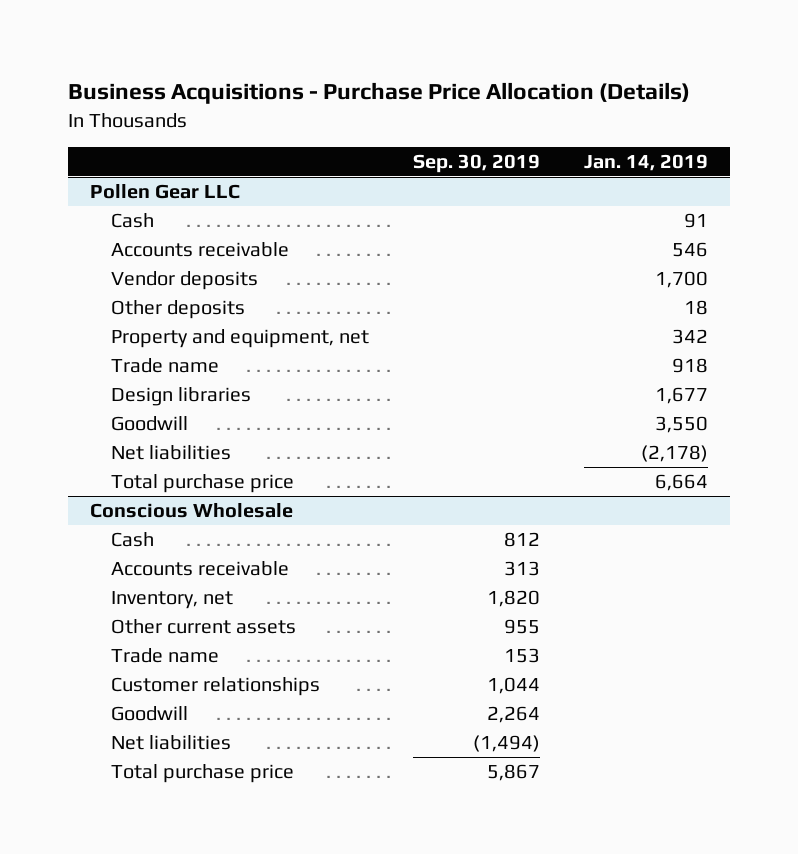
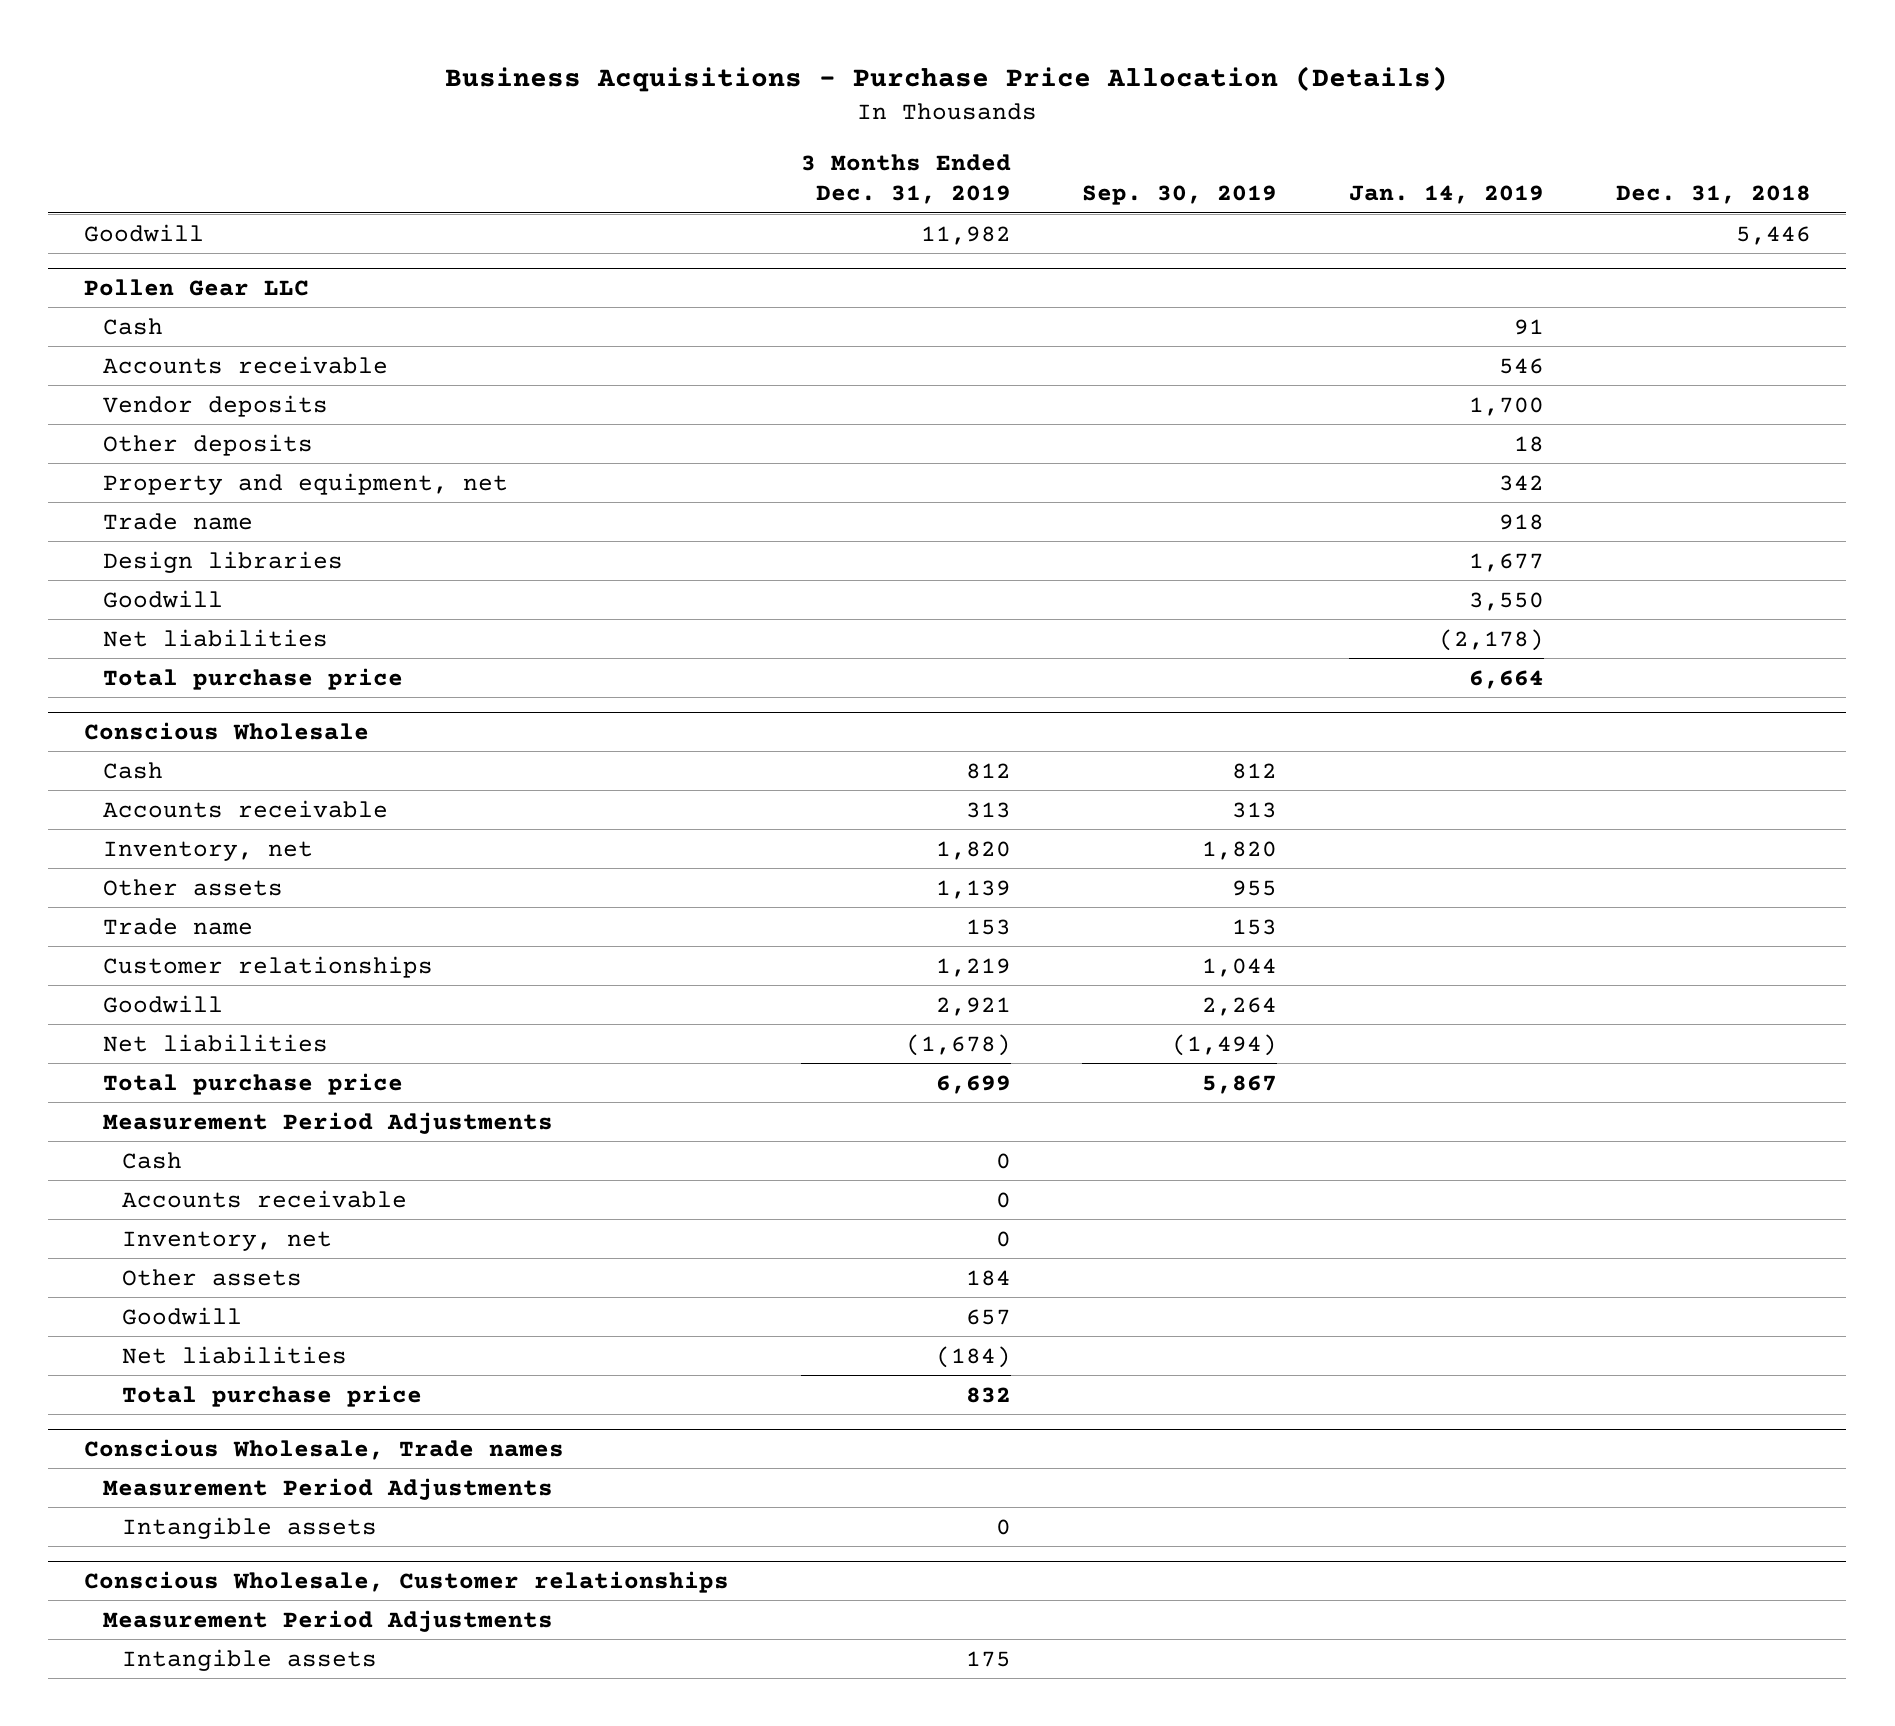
none -> [800,154,1011,205] 3 Months Ended Dec. 31, 2019
none -> [1615,185,1811,205] Dec. 31, 2018
none -> [84,223,205,242] Goodwill
[110,619,296,635] Other current assets -> [102,878,283,896] Other assets
none -> [102,1111,553,1134] Measurement Period Adjustments
none -> [121,1151,182,1169] Cash
none -> [121,1189,407,1208] Accounts receivable
none -> [121,1230,332,1251] Inventory, net
none -> [121,1268,302,1286] Other assets
none -> [121,1306,242,1325] Goodwill
none -> [121,1345,347,1364] Net liabilities
none -> [121,1384,422,1407] Total purchase price
none -> [84,1438,565,1460] Conscious Wholesale, Trade names
none -> [102,1477,553,1500] Measurement Period Adjustments
none -> [121,1516,377,1539] Intangible assets
none -> [84,1570,730,1593] Conscious Wholesale, Customer relationships
none -> [102,1609,553,1632] Measurement Period Adjustments
none -> [121,1648,377,1671] Intangible assets

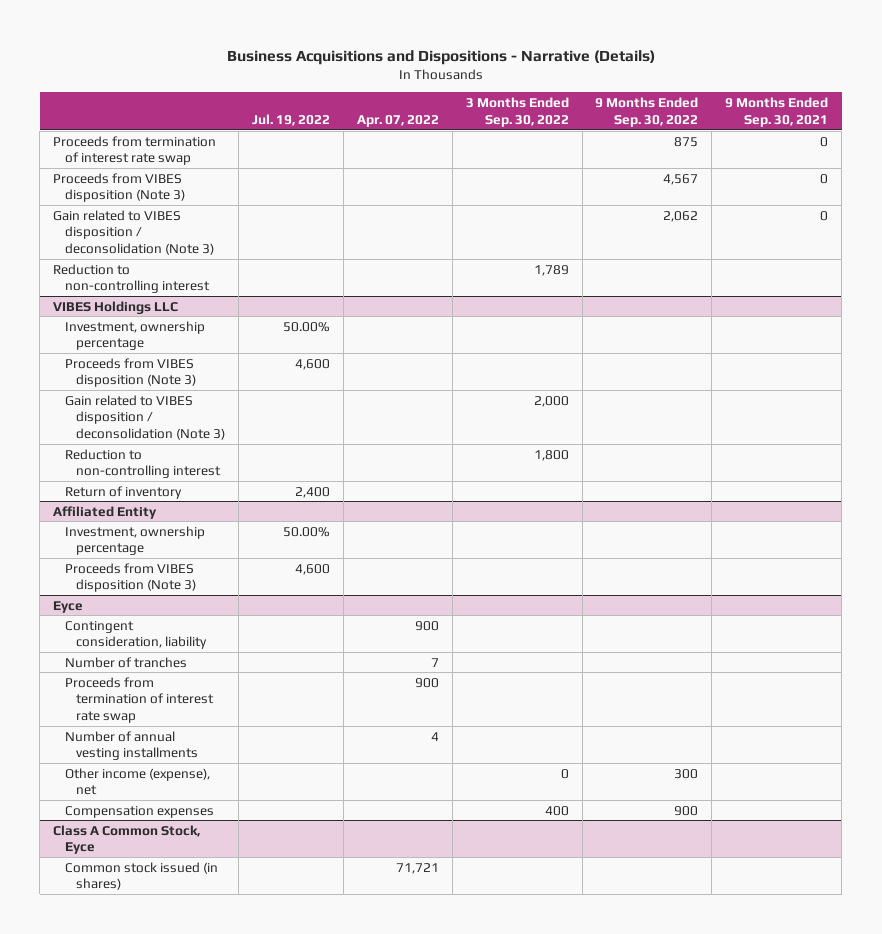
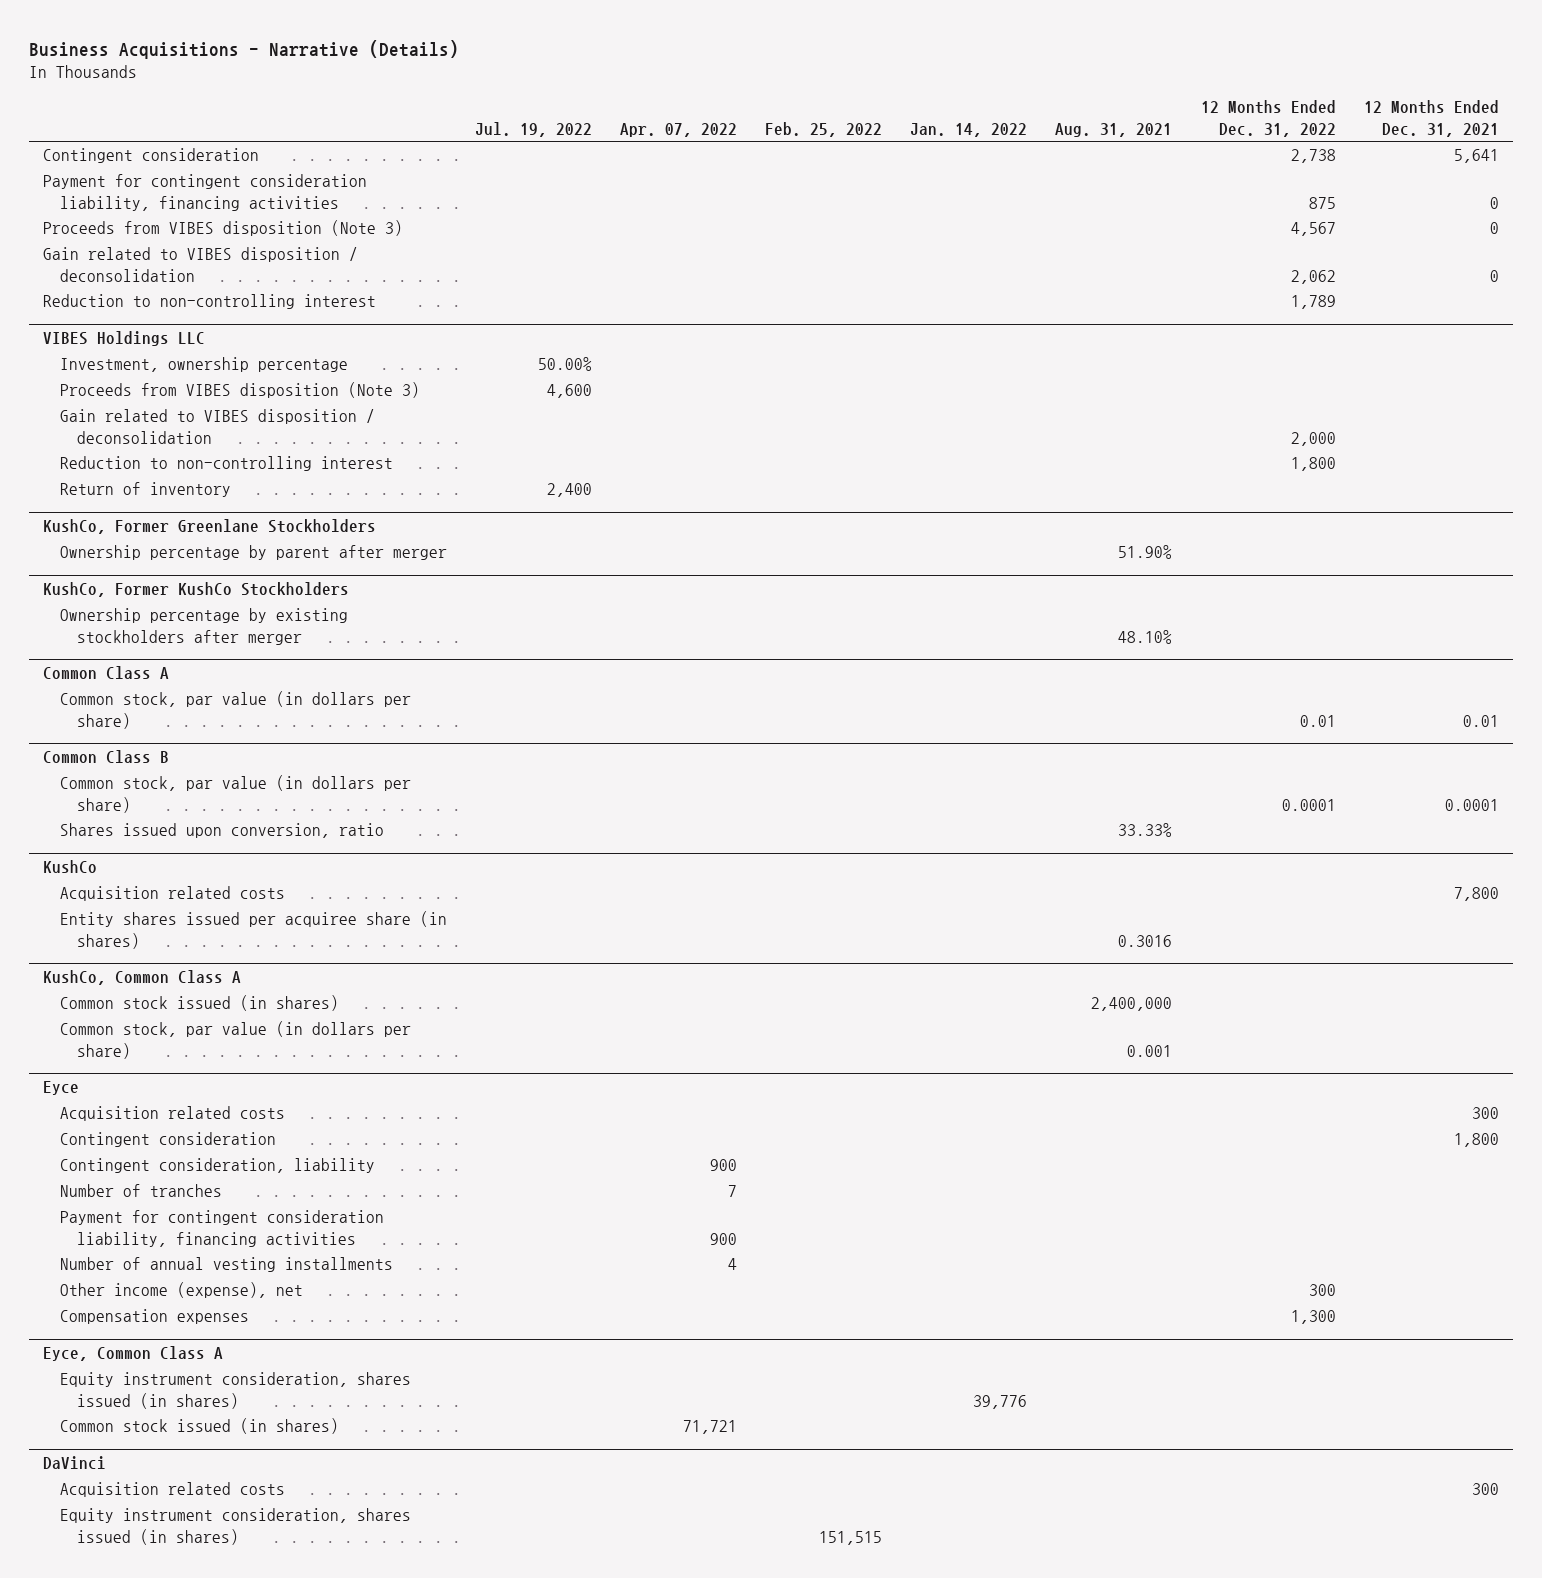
[226,49,655,65] Business Acquisitions and Dispositions - Narrative (Details) -> [28,39,459,59] Business Acquisitions - Narrative (Details)
[465,97,569,127] 3 Months Ended Sep. 30, 2022 -> none
[595,97,699,127] 9 Months Ended Sep. 30, 2022 -> none
[725,97,829,127] 9 Months Ended Sep. 30, 2021 -> none
none -> [765,121,883,137] Feb. 25, 2022
none -> [910,122,1028,137] Jan. 14, 2022
none -> [1055,122,1173,137] Aug. 31, 2021
none -> [1200,100,1336,137] 12 Months Ended Dec. 31, 2022
none -> [1363,100,1499,137] 12 Months Ended Dec. 31, 2021
none -> [42,148,259,164] Contingent consideration
[53,135,217,166] Proceeds from termination of interest rate swap -> [42,174,367,211] Payment for contingent consideration liability, financing activities
[53,209,214,255] Gain related to VIBES disposition / deconsolidation (Note 3) -> [42,247,358,282] Gain related to VIBES disposition / deconsolidation
[64,394,226,440] Gain related to VIBES disposition / deconsolidation (Note 3) -> [59,409,375,444] Gain related to VIBES disposition / deconsolidation
[53,505,158,519] Affiliated Entity -> none
[64,525,205,556] Investment, ownership percentage -> none
[64,562,197,593] Proceeds from VIBES disposition (Note 3) -> none
none -> [42,519,376,535] KushCo, Former Greenlane Stockholders
none -> [59,545,447,561] Ownership percentage by parent after merger
none -> [42,582,349,598] KushCo, Former KushCo Stockholders
none -> [59,608,348,645] Ownership percentage by existing stockholders after merger
none -> [42,666,169,680] Common Class A
none -> [59,691,411,729] Common stock, par value (in dollars per share)
none -> [42,750,169,764] Common Class B
none -> [59,775,411,813] Common stock, par value (in dollars per share)
none -> [59,823,384,839] Shares issued upon conversion, ratio
none -> [42,860,97,874] KushCo
none -> [59,886,285,902] Acquisition related costs
none -> [59,911,447,949] Entity shares issued per acquiree share (in shares)
none -> [42,970,241,986] KushCo, Common Class A
none -> [59,995,339,1012] Common stock issued (in shares)
none -> [59,1021,411,1059] Common stock, par value (in dollars per share)
none -> [59,1106,285,1122] Acquisition related costs
none -> [59,1132,276,1148] Contingent consideration
[64,676,215,723] Proceeds from termination of interest rate swap -> [59,1210,384,1247] Payment for contingent consideration liability, financing activities
[53,824,201,855] Class A Common Stock, Eyce -> [42,1346,223,1362] Eyce, Common Class A
none -> [59,1372,411,1409] Equity instrument consideration, shares issued (in shares)
none -> [42,1456,106,1471] DaVinci
none -> [59,1482,285,1498] Acquisition related costs
none -> [59,1508,411,1545] Equity instrument consideration, shares issued (in shares)

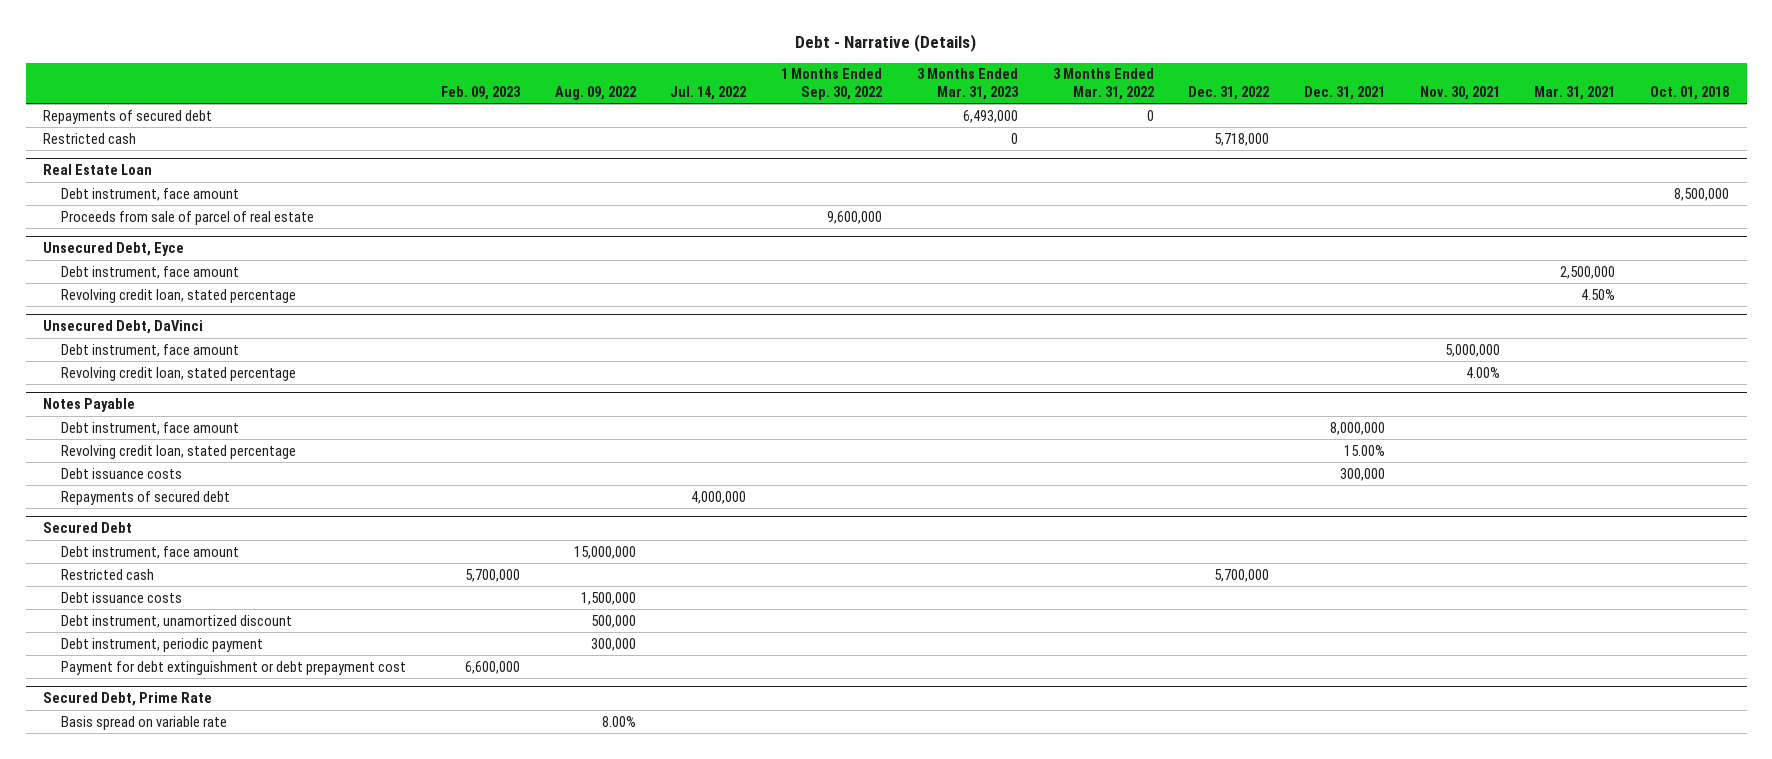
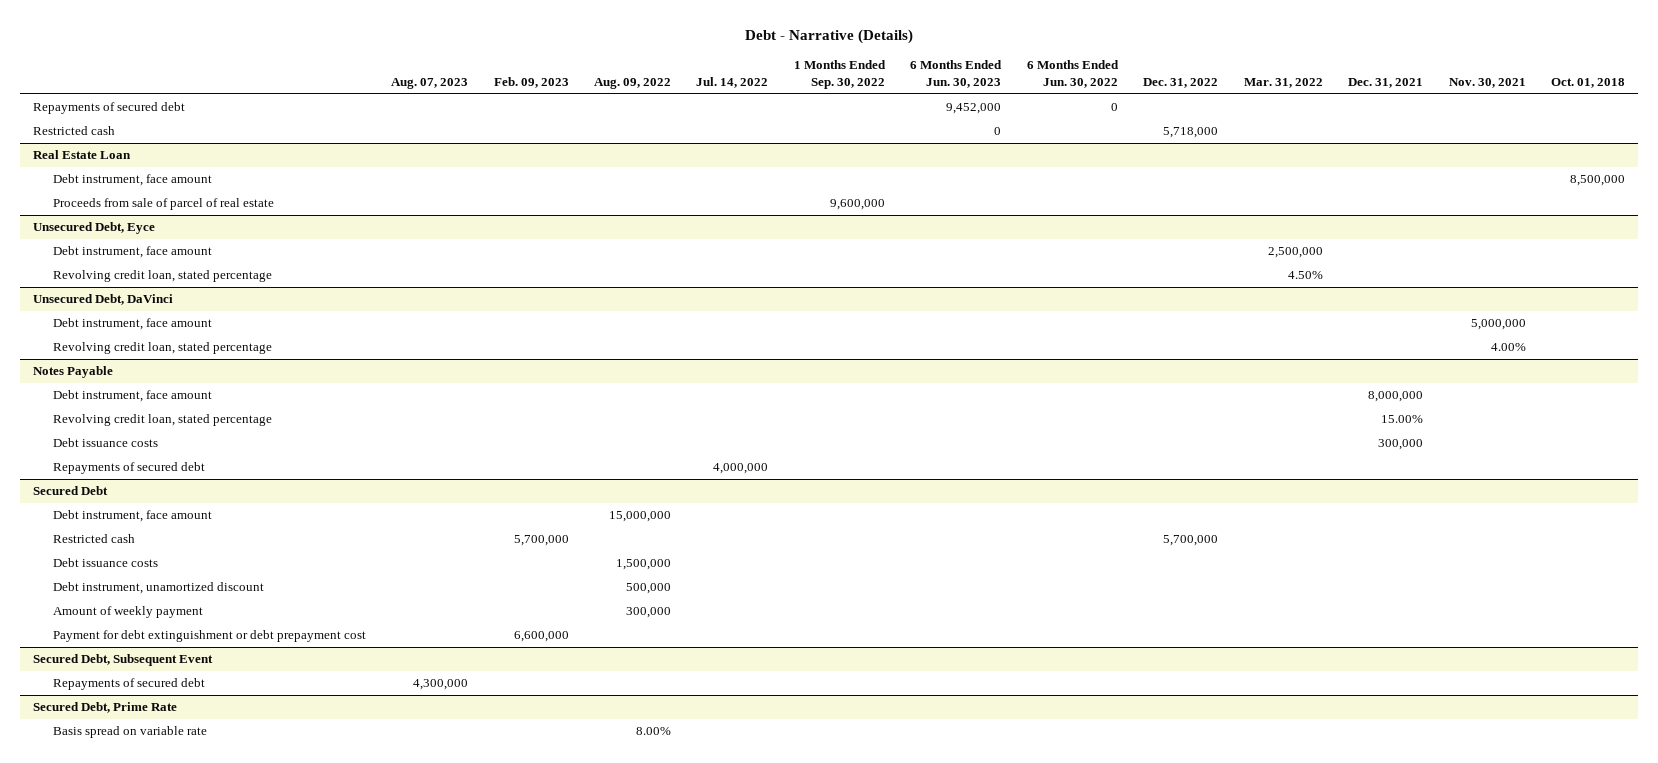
[916,68,1019,100] 3 Months Ended Mar. 31, 2023 -> none
[1052,68,1154,100] 3 Months Ended Mar. 31, 2022 -> none
[1534,85,1616,100] Mar. 31, 2021 -> none
none -> [391,77,469,89] Aug. 07, 2023
none -> [910,60,1003,88] 6 Months Ended Jun. 30, 2023
none -> [1026,60,1119,88] 6 Months Ended Jun. 30, 2022
none -> [1243,77,1323,88] Mar. 31, 2022
[61,637,264,652] Debt instrument, periodic payment -> [52,606,203,619] Amount of weekly payment
none -> [32,654,213,667] Secured Debt, Subsequent Event
none -> [52,678,205,691] Repayments of secured debt

